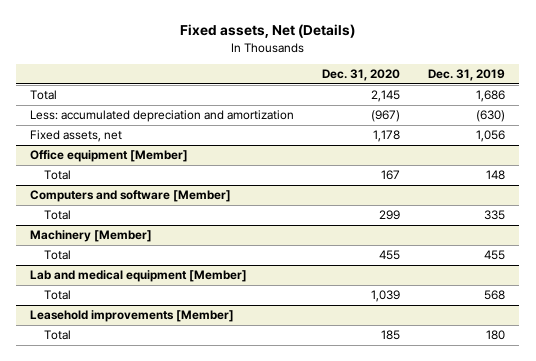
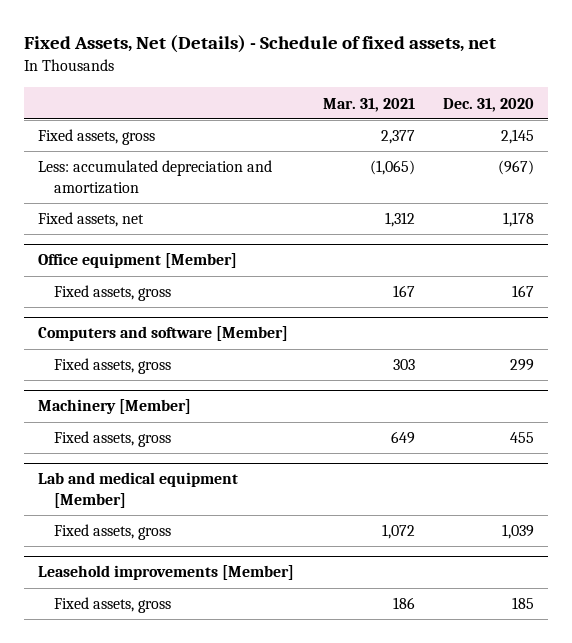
[179,24,355,39] Fixed assets, Net (Details) -> [24,35,497,54] Fixed Assets, Net (Details) - Schedule of fixed assets, net
[428,69,506,82] Dec. 31, 2019 -> none
none -> [322,97,415,112] Mar. 31, 2021
[30,90,58,101] Total -> [38,129,156,146] Fixed assets, gross
[44,170,72,181] Total -> [54,285,172,302] Fixed assets, gross
[44,210,72,221] Total -> [54,358,172,375] Fixed assets, gross
[44,250,72,261] Total -> [54,431,172,448] Fixed assets, gross
[44,290,72,301] Total -> [54,524,172,541] Fixed assets, gross
[44,330,72,341] Total -> [54,597,172,614] Fixed assets, gross

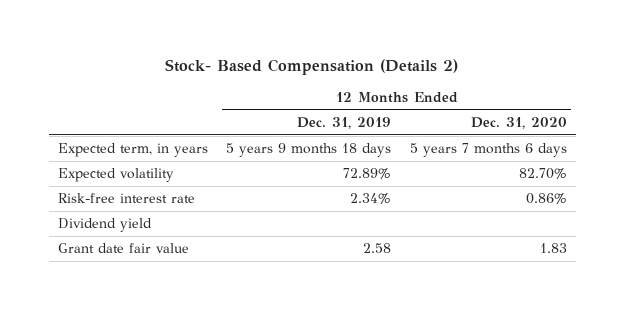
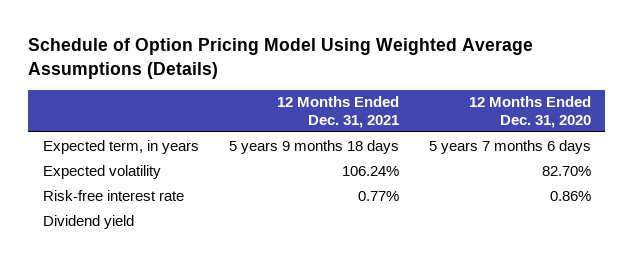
[165,58,459,75] Stock- Based Compensation (Details 2) -> [28,38,534,79] Schedule of Option Pricing Model Using Weighted Average Assumptions (Details)
[297,117,392,130] Dec. 31, 2019 -> none
none -> [276,96,399,128] 12 Months Ended Dec. 31, 2021
[58,243,190,254] Grant date fair value -> none

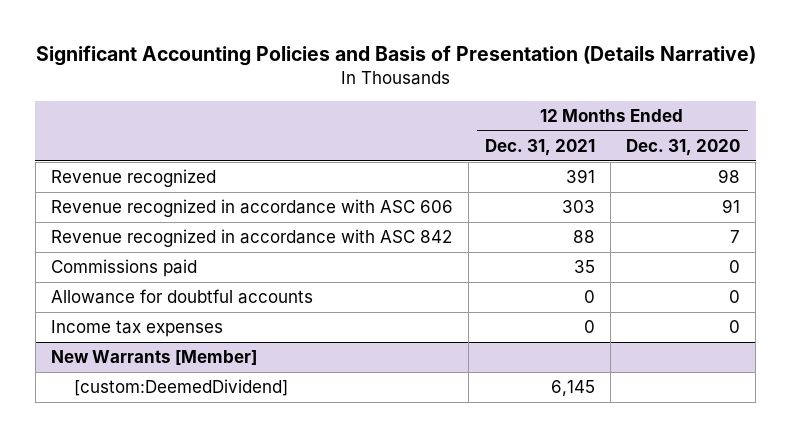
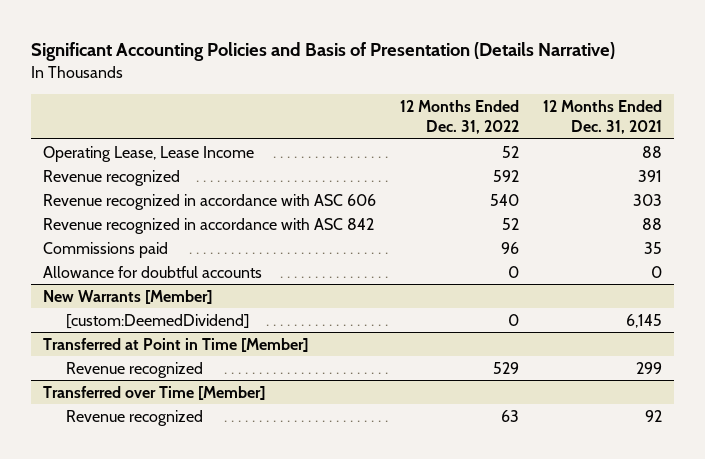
[626,138,741,156] Dec. 31, 2020 -> none
none -> [399,99,519,135] 12 Months Ended Dec. 31, 2022
none -> [42,145,254,162] Operating Lease, Lease Income
[51,320,224,338] Income tax expenses -> none
none -> [42,337,308,352] Transferred at Point in Time [Member]
none -> [66,361,204,378] Revenue recognized
none -> [42,385,265,400] Transferred over Time [Member]
none -> [66,409,204,426] Revenue recognized

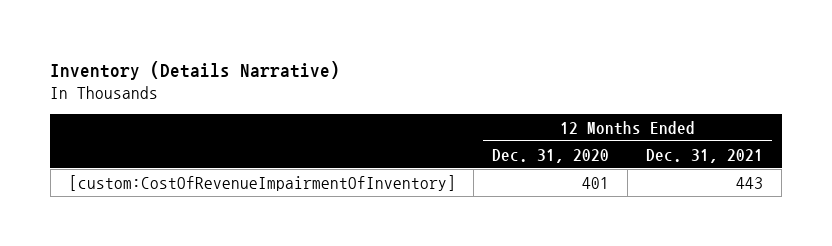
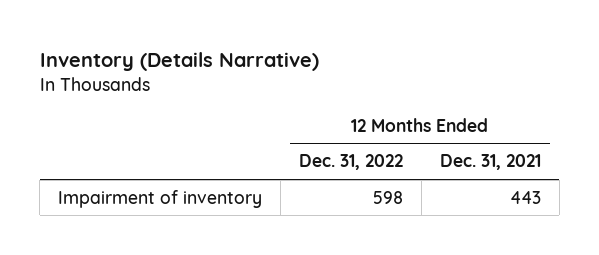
[492,148,610,163] Dec. 31, 2020 -> none
none -> [299,154,404,171] Dec. 31, 2022
[68,174,456,191] [custom:CostOfRevenueImpairmentOfInventory] -> [58,189,263,208] Impairment of inventory

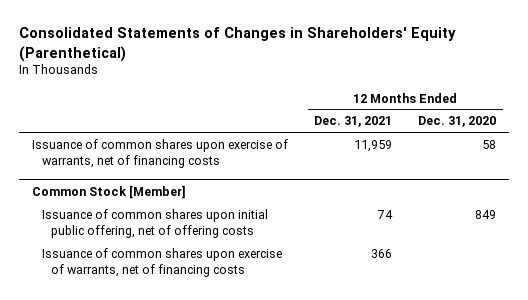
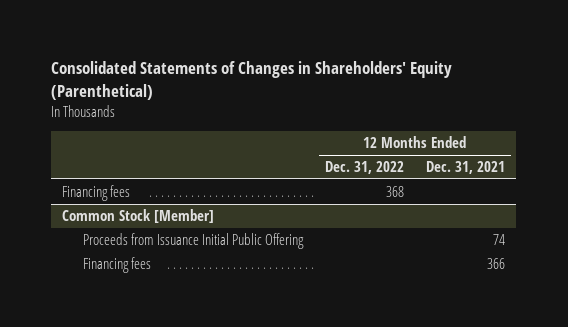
[418,116,497,128] Dec. 31, 2020 -> none
none -> [324,161,404,175] Dec. 31, 2022
[32,138,289,168] Issuance of common shares upon exercise of warrants, net of financing costs -> none
none -> [62,185,131,202] Financing fees
[41,208,268,238] Issuance of common shares upon initial public offering, net of offering costs -> [82,233,304,250] Proceeds from Issuance Initial Public Offering
[41,247,282,277] Issuance of common shares upon exercise of warrants, net of financing costs -> [82,257,151,274] Financing fees

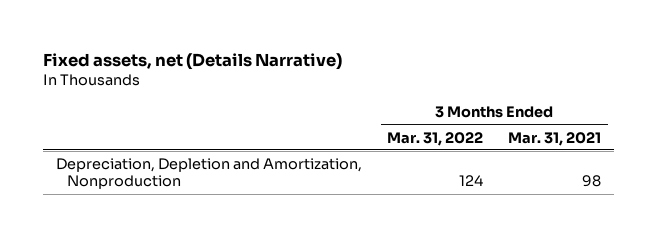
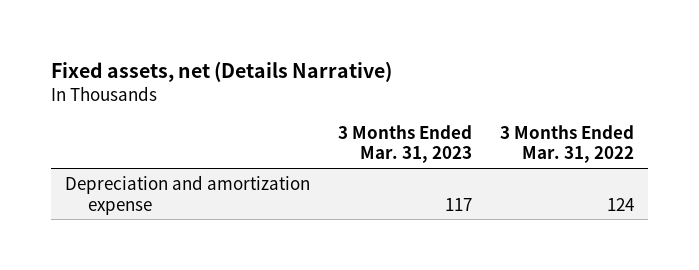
[508,131,602,146] Mar. 31, 2021 -> none
none -> [337,125,472,164] 3 Months Ended Mar. 31, 2023
[55,157,362,190] Depreciation, Depletion and Amortization, Nonproduction -> [65,175,311,215] Depreciation and amortization expense

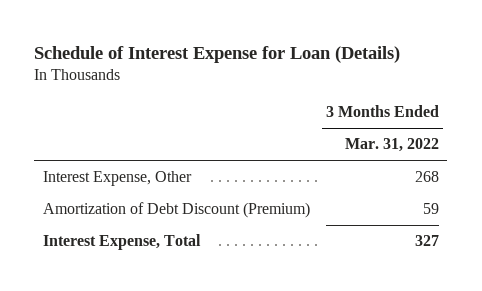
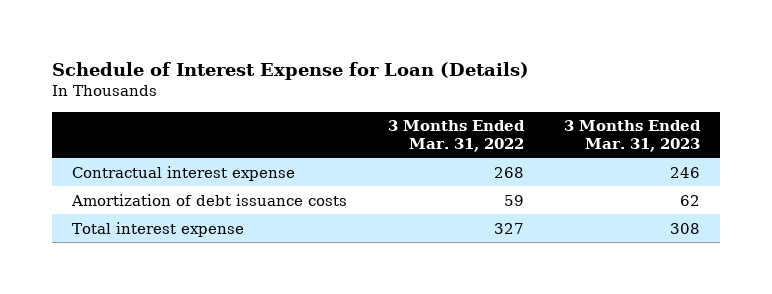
none -> [563,120,701,152] 3 Months Ended Mar. 31, 2023
[42,171,192,187] Interest Expense, Other -> [72,165,296,181] Contractual interest expense
[42,202,310,219] Amortization of Debt Discount (Premium) -> [71,193,348,206] Amortization of debt issuance costs
[42,234,201,251] Interest Expense, Total -> [72,221,245,237] Total interest expense

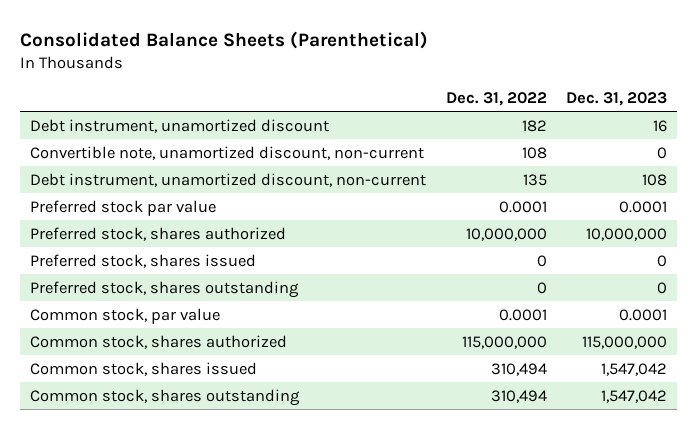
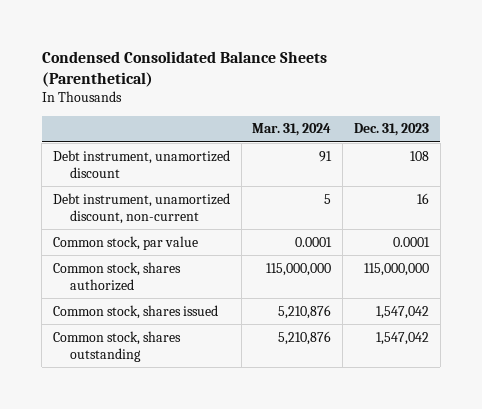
[20,30,429,49] Consolidated Balance Sheets (Parenthetical) -> [41,50,327,87] Condensed Consolidated Balance Sheets (Parenthetical)
[445,91,547,106] Dec. 31, 2022 -> none
none -> [252,123,332,137] Mar. 31, 2024
[30,145,425,160] Convertible note, unamortized discount, non-current -> none
[30,199,217,216] Preferred stock par value -> none
[30,226,287,241] Preferred stock, shares authorized -> none
[30,253,257,268] Preferred stock, shares issued -> none
[30,280,300,298] Preferred stock, shares outstanding -> none
[653,119,668,132] 16 -> [410,150,430,161] 108
[642,173,668,186] 108 -> [417,192,430,204] 16

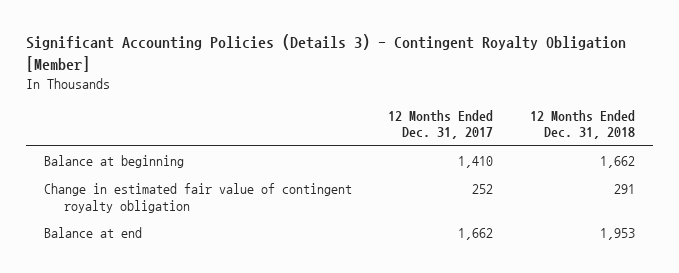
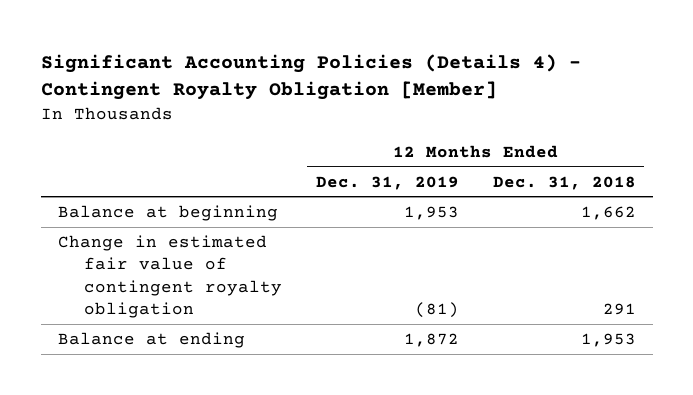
[25,34,626,72] Significant Accounting Policies (Details 3) - Contingent Royalty Obligation [Member] -> [40,54,581,101] Significant Accounting Policies (Details 4) - Contingent Royalty Obligation [Member]
[388,109,494,140] 12 Months Ended Dec. 31, 2017 -> none
none -> [315,175,459,190] Dec. 31, 2019
[43,227,142,239] Balance at end -> [57,332,245,349] Balance at ending

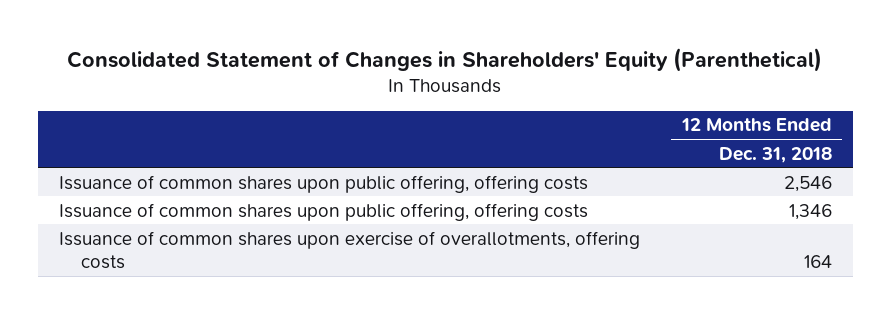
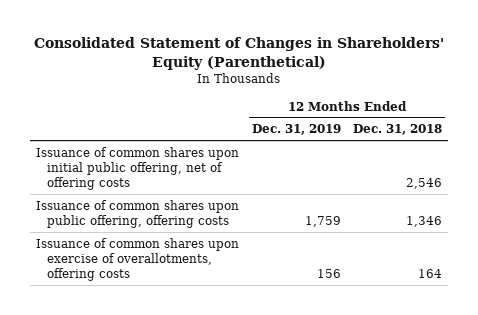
none -> [251,124,341,136] Dec. 31, 2019
[58,174,588,193] Issuance of common shares upon public offering, offering costs -> [36,146,240,190] Issuance of common shares upon initial public offering, net of offering costs

